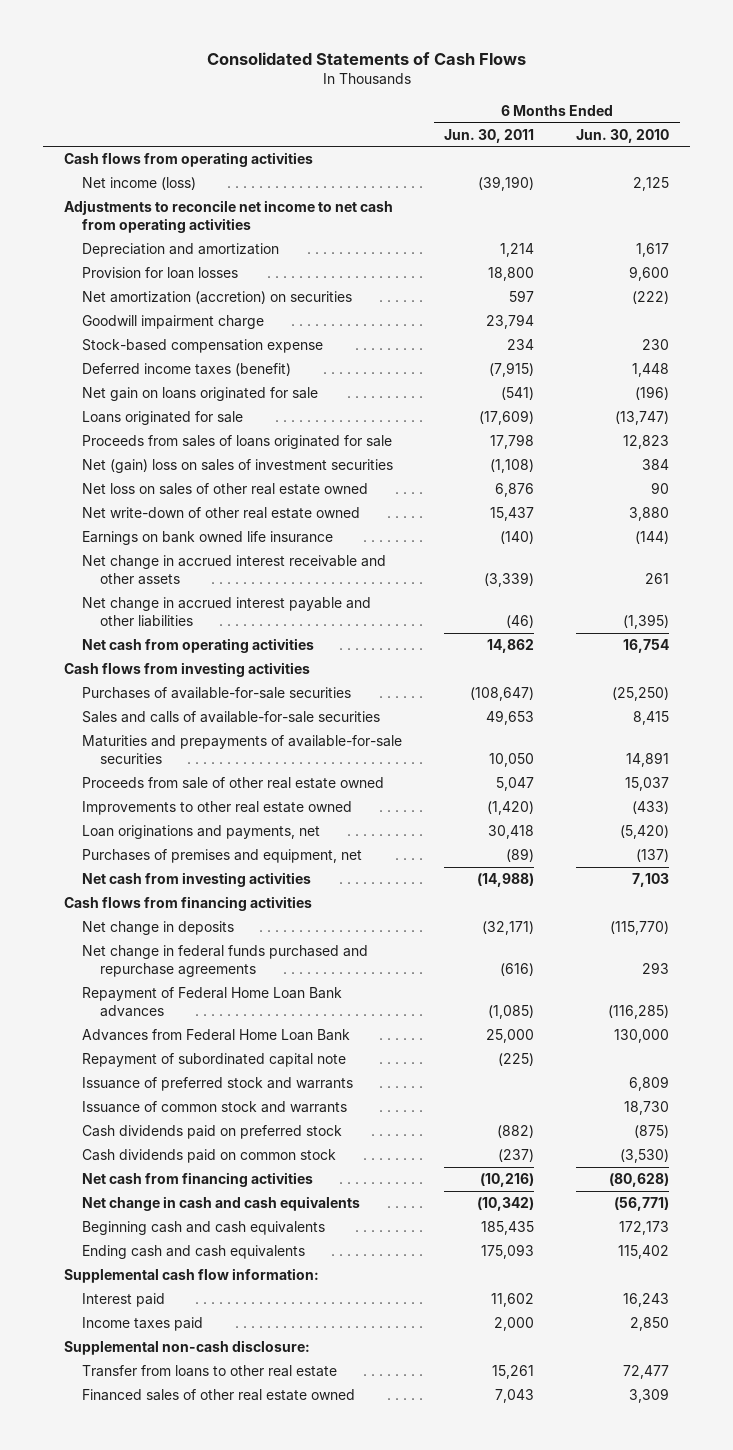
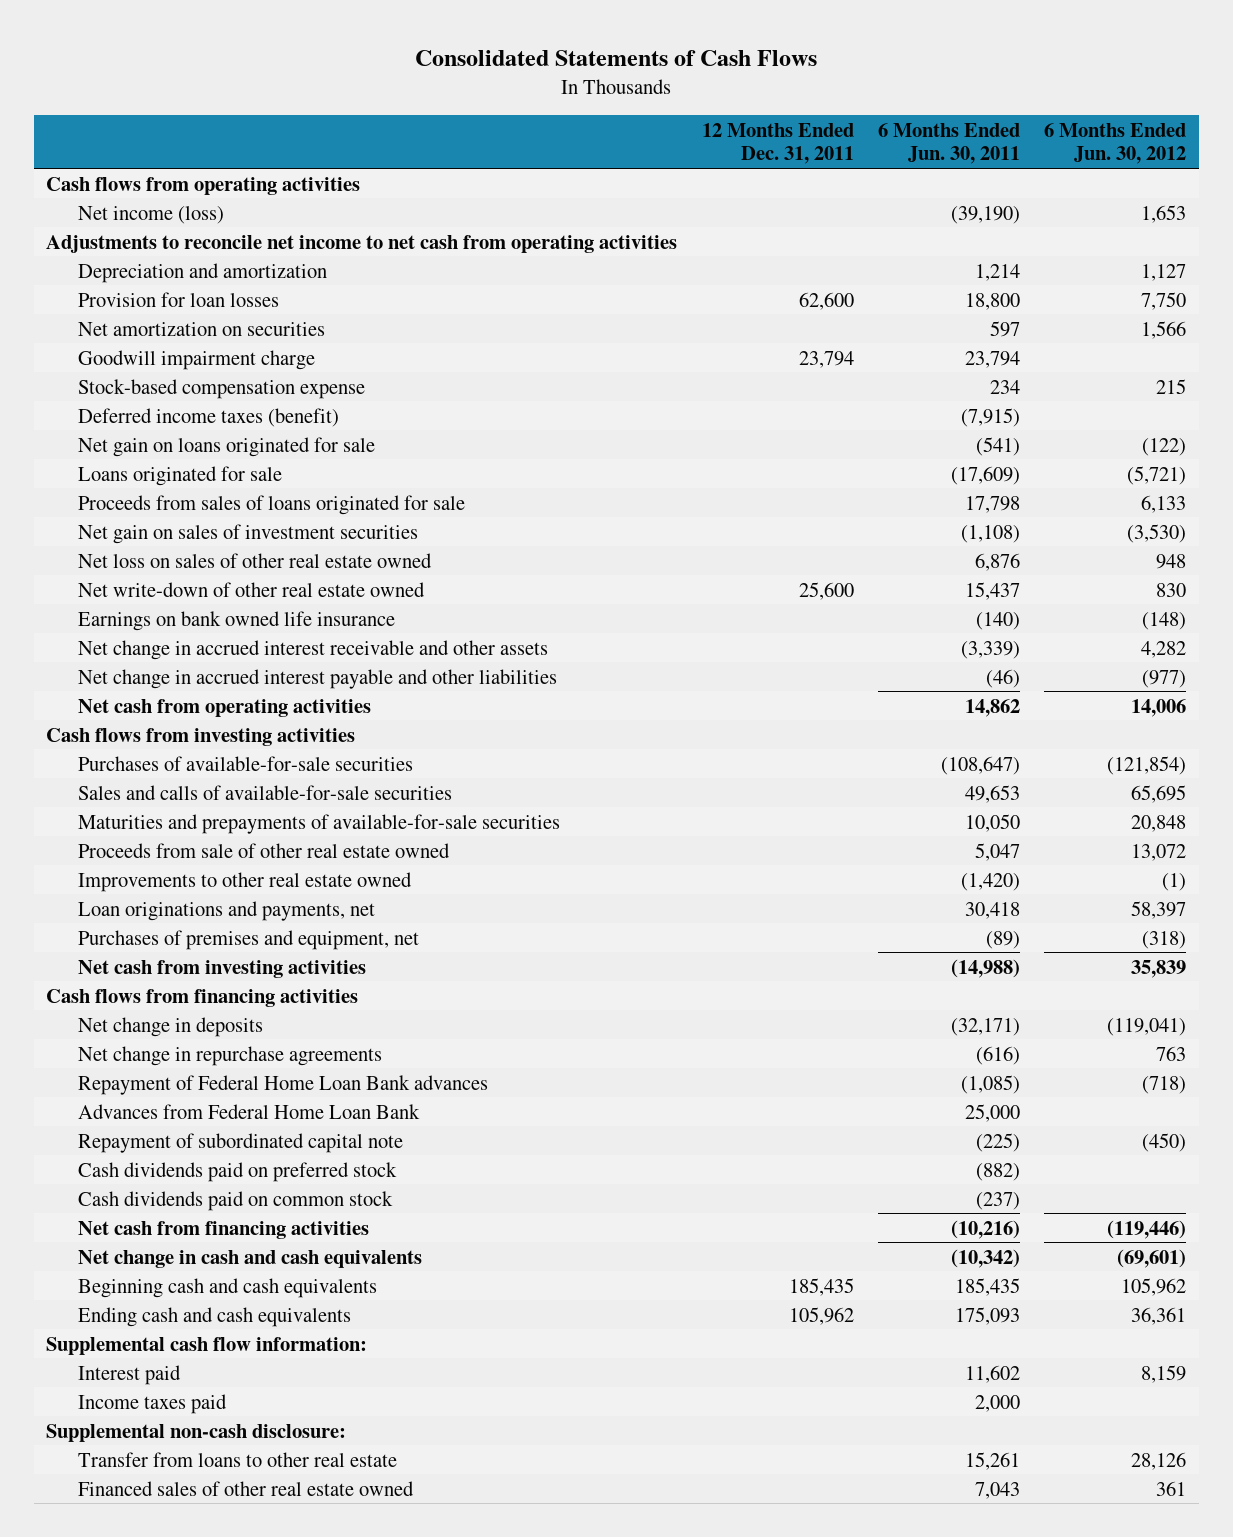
[576,128,670,143] Jun. 30, 2010 -> none
none -> [701,122,854,165] 12 Months Ended Dec. 31, 2011
none -> [1044,122,1187,165] 6 Months Ended Jun. 30, 2012
[81,291,352,305] Net amortization (accretion) on securities -> [77,321,325,336] Net amortization on securities
[81,459,393,474] Net (gain) loss on sales of investment securities -> [77,523,418,544] Net gain on sales of investment securities
[81,945,368,978] Net change in federal funds purchased and repurchase agreements -> [77,1045,382,1066] Net change in repurchase agreements
[81,1077,353,1092] Issuance of preferred stock and warrants -> none
[81,1101,347,1114] Issuance of common stock and warrants -> none

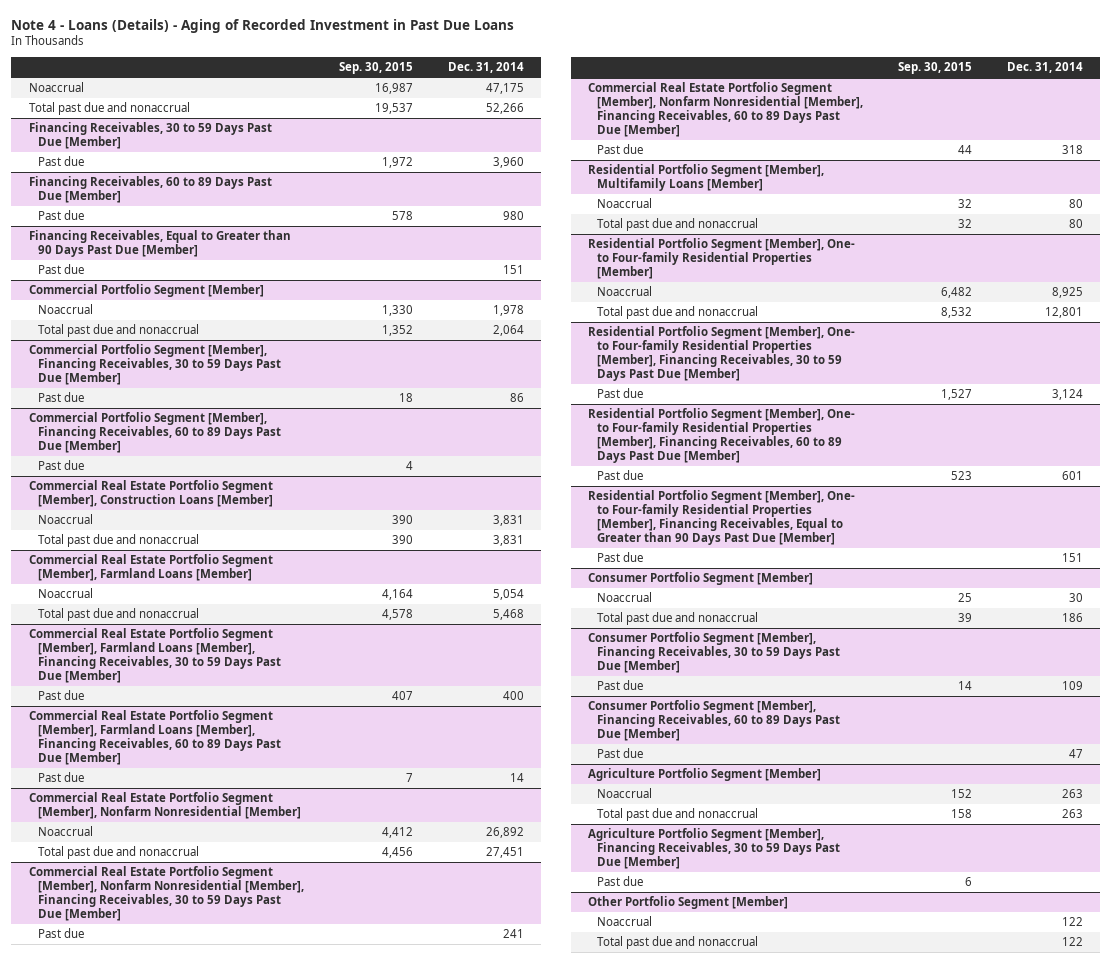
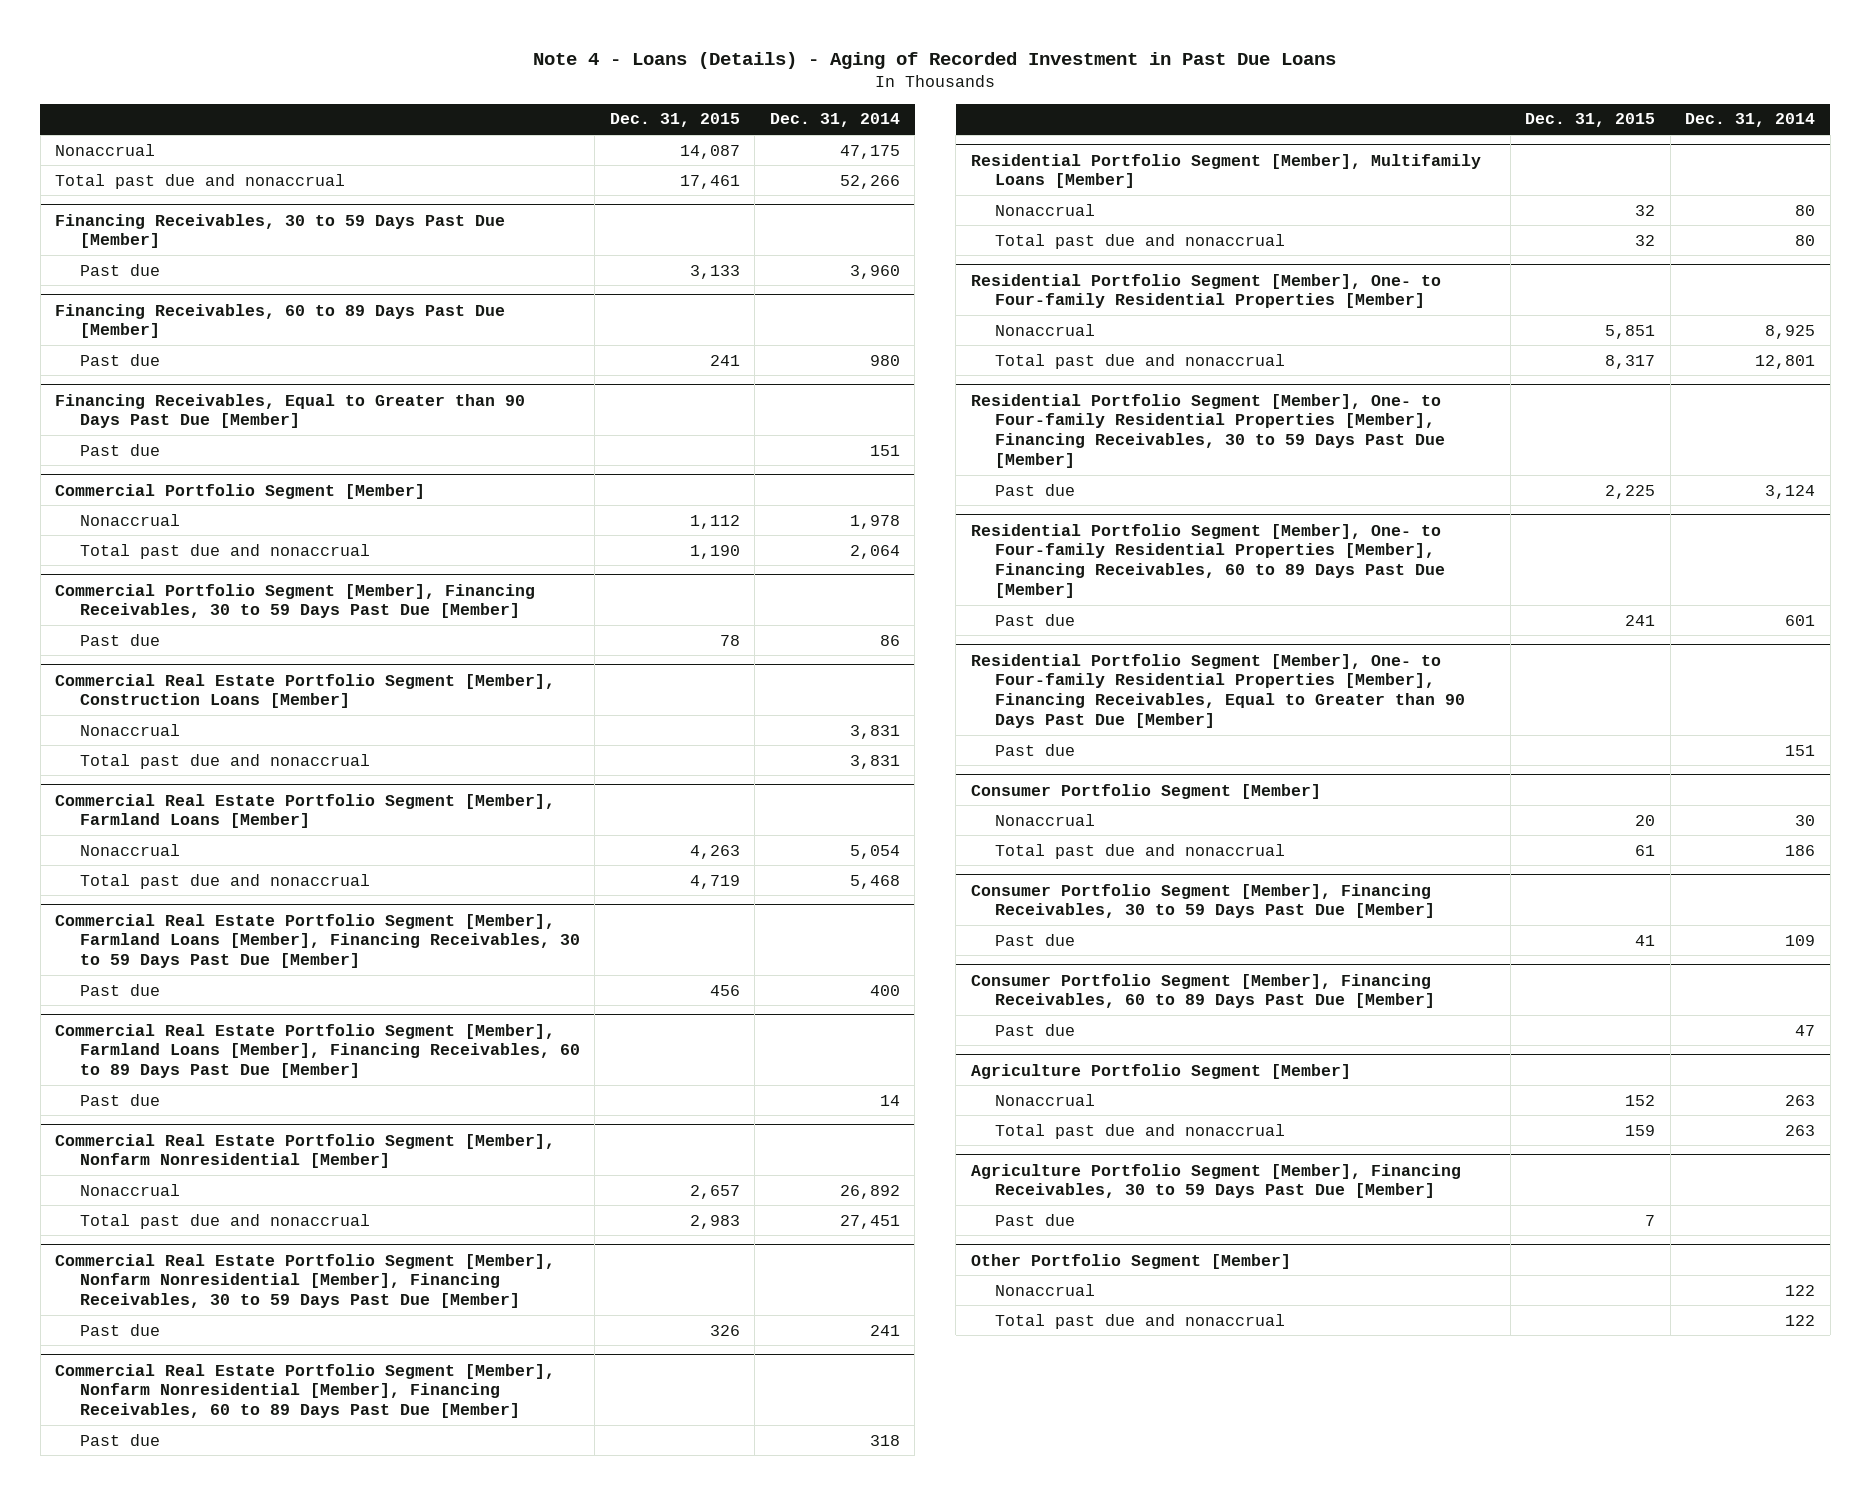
[338,62,413,75] Sep. 30, 2015 -> none
none -> [609,113,740,128] Dec. 31, 2015
[28,82,84,93] Noaccrual -> [54,143,155,156] Nonaccrual
[37,304,93,315] Noaccrual -> [79,513,180,526] Nonaccrual
[28,412,281,453] Commercial Portfolio Segment [Member], Financing Receivables, 60 to 89 Days Past Due [Member] -> none
[37,460,84,471] Past due -> none
[37,514,93,525] Noaccrual -> [79,723,180,736] Nonaccrual
[37,588,93,599] Noaccrual -> [79,843,180,856] Nonaccrual
[37,826,93,837] Noaccrual -> [79,1183,180,1196] Nonaccrual
[597,198,653,209] Noaccrual -> [995,203,1096,216] Nonaccrual
[597,286,653,297] Noaccrual -> [995,323,1096,336] Nonaccrual
[597,592,653,603] Noaccrual -> [995,813,1096,826] Nonaccrual
[597,788,653,799] Noaccrual -> [995,1093,1096,1106] Nonaccrual
[597,916,653,927] Noaccrual -> [995,1283,1096,1296] Nonaccrual

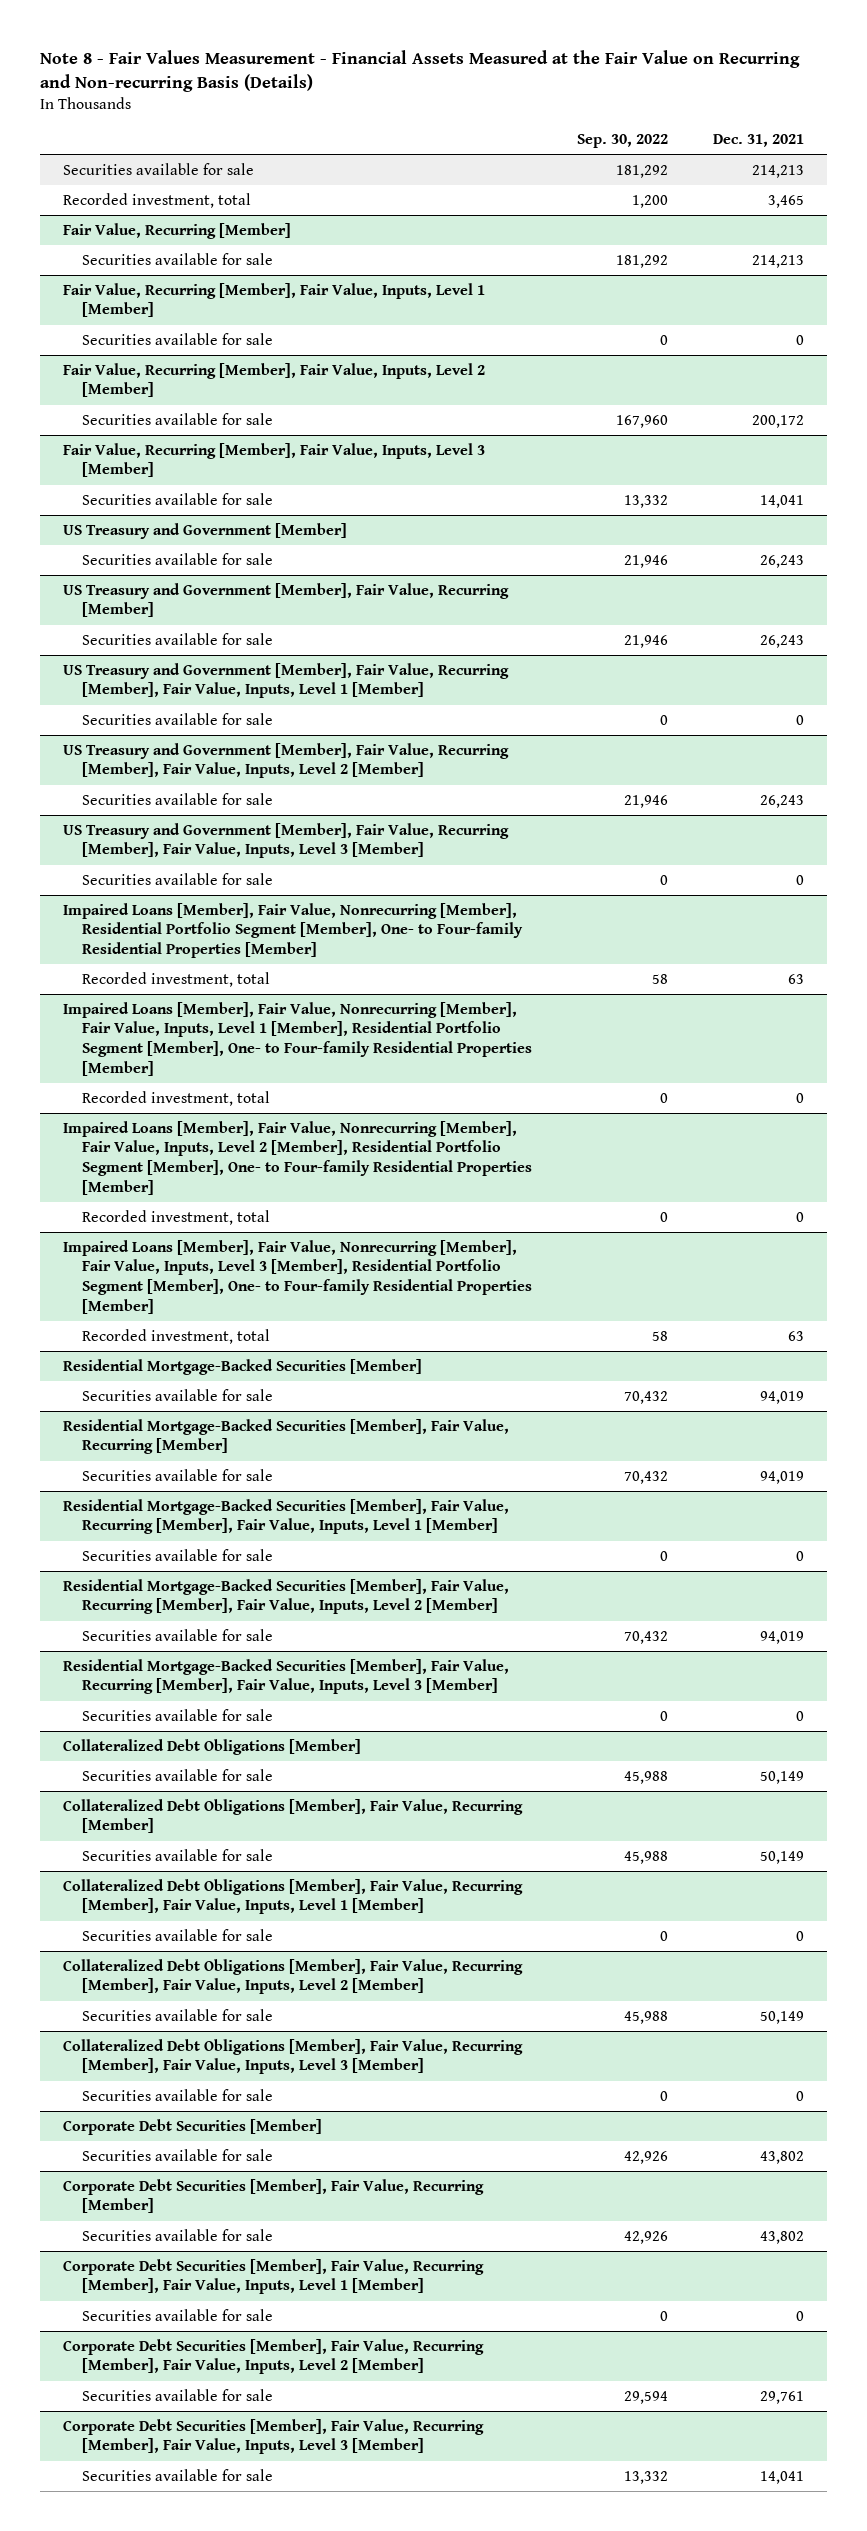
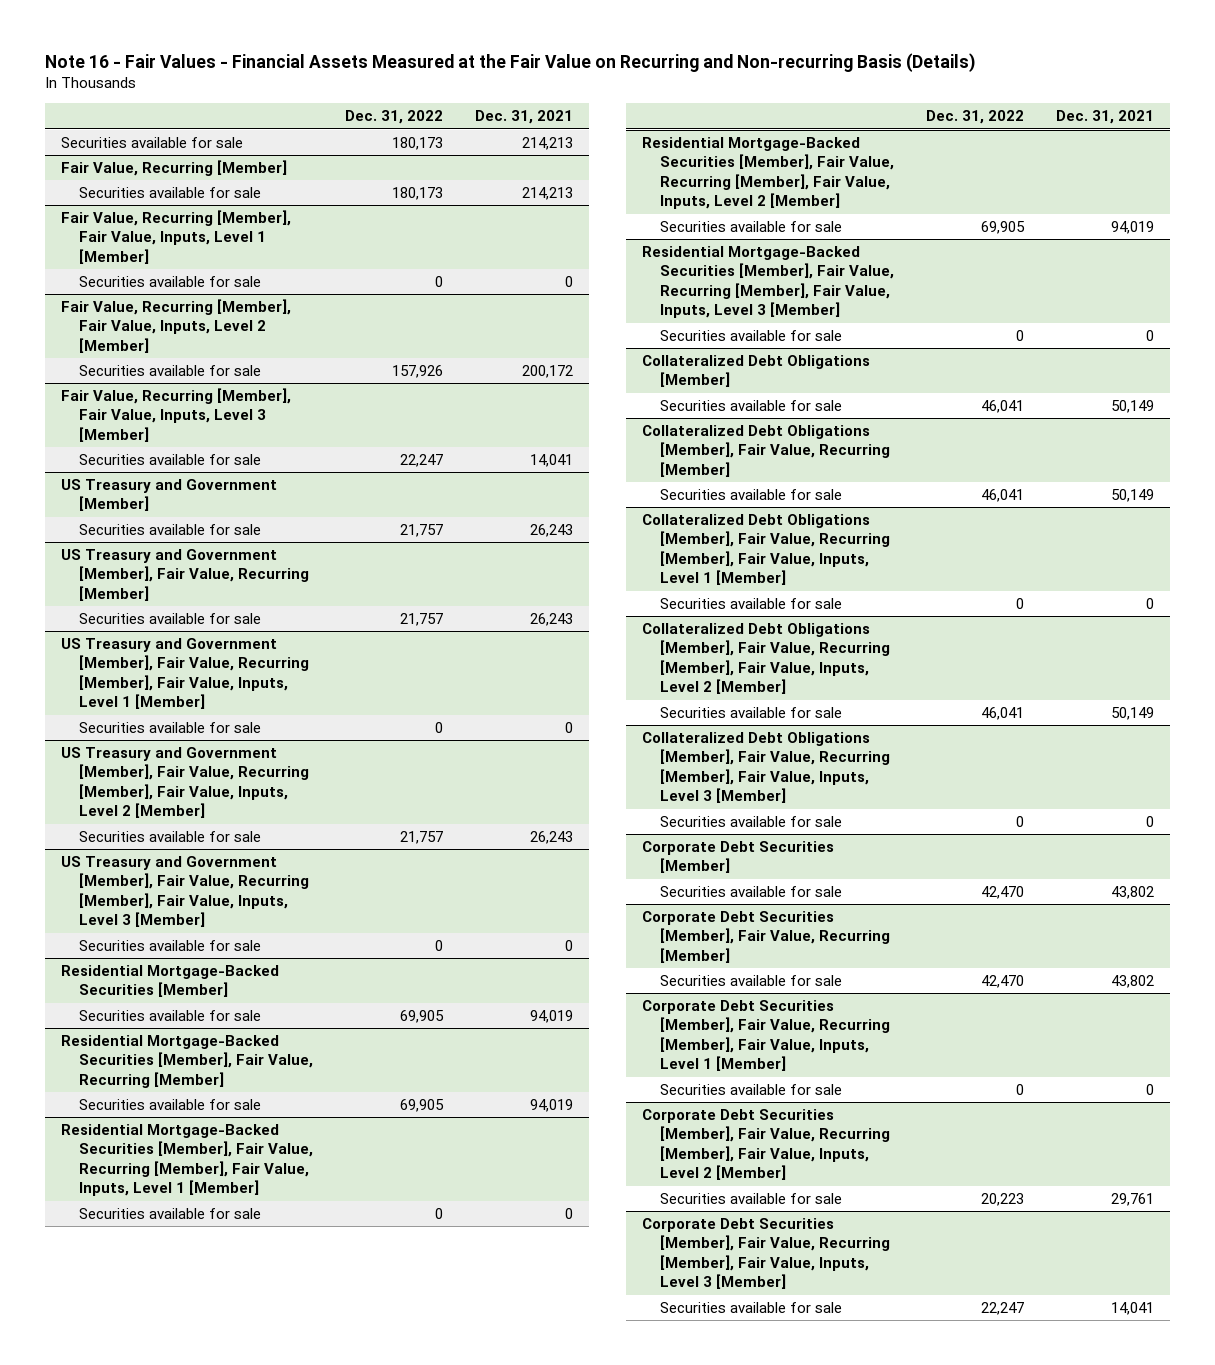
[40,50,801,92] Note 8 - Fair Values Measurement - Financial Assets Measured at the Fair Value on Recurring and Non-recurring Basis (Details) -> [44,53,976,73] Note 16 - Fair Values - Financial Assets Measured at the Fair Value on Recurring and Non-recurring Basis (Details)
[576,133,668,148] Sep. 30, 2022 -> none
none -> [344,110,443,125] Dec. 31, 2022
[62,192,251,208] Recorded investment, total -> none
[62,902,523,959] Impaired Loans [Member], Fair Value, Nonrecurring [Member], Residential Portfolio Segment [Member], One- to Four-family Residential Properties [Member] -> none
[81,971,270,987] Recorded investment, total -> none
[62,1001,532,1076] Impaired Loans [Member], Fair Value, Nonrecurring [Member], Fair Value, Inputs, Level 1 [Member], Residential Portfolio Segment [Member], One- to Four-family Residential Properties [Member] -> none
[81,1090,270,1106] Recorded investment, total -> none
[62,1120,532,1195] Impaired Loans [Member], Fair Value, Nonrecurring [Member], Fair Value, Inputs, Level 2 [Member], Residential Portfolio Segment [Member], One- to Four-family Residential Properties [Member] -> none
[81,1209,270,1225] Recorded investment, total -> none
[62,1239,532,1314] Impaired Loans [Member], Fair Value, Nonrecurring [Member], Fair Value, Inputs, Level 3 [Member], Residential Portfolio Segment [Member], One- to Four-family Residential Properties [Member] -> none
[81,1328,270,1344] Recorded investment, total -> none

